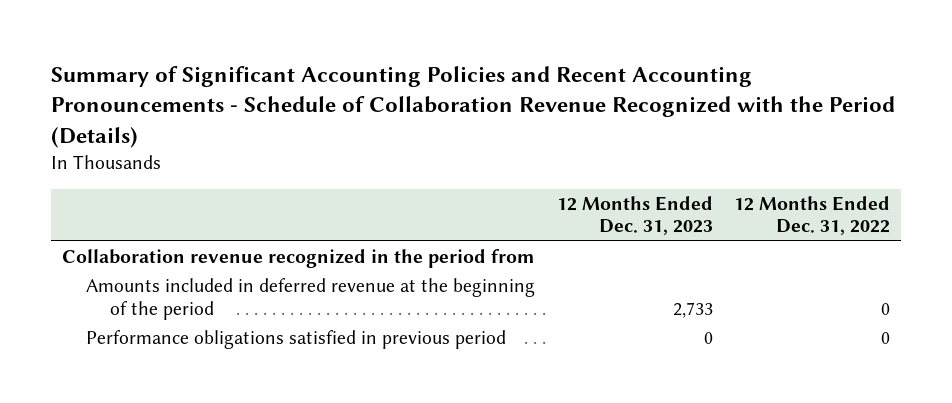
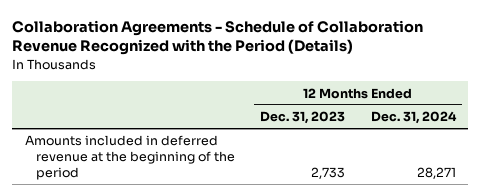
[51,65,896,148] Summary of Significant Accounting Policies and Recent Accounting Pronouncements - Schedule of Collaboration Revenue Recognized with the Period (Details) -> [12,19,424,56] Collaboration Agreements - Schedule of Collaboration Revenue Recognized with the Period (Details)
[733,195,890,236] 12 Months Ended Dec. 31, 2022 -> none
none -> [370,111,457,125] Dec. 31, 2024
[62,248,535,268] Collaboration revenue recognized in the period from -> none
[86,329,507,349] Performance obligations satisfied in previous period -> none

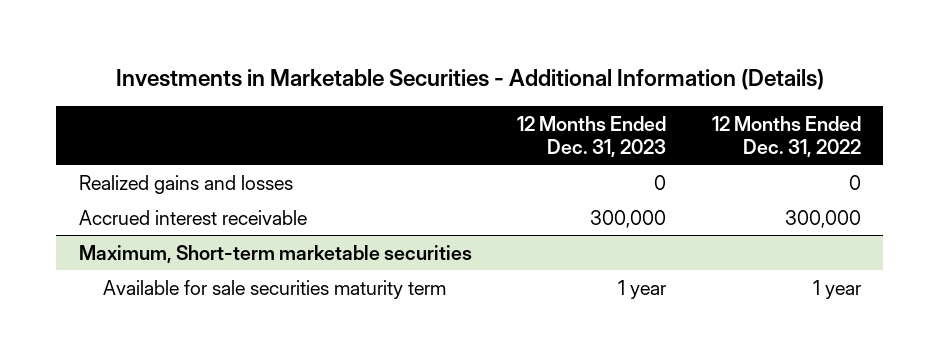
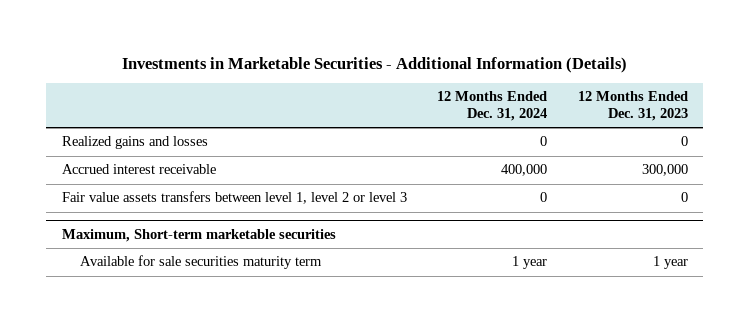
[711,115,861,158] 12 Months Ended Dec. 31, 2022 -> none
none -> [437,91,548,121] 12 Months Ended Dec. 31, 2024
none -> [61,191,407,205] Fair value assets transfers between level 1, level 2 or level 3

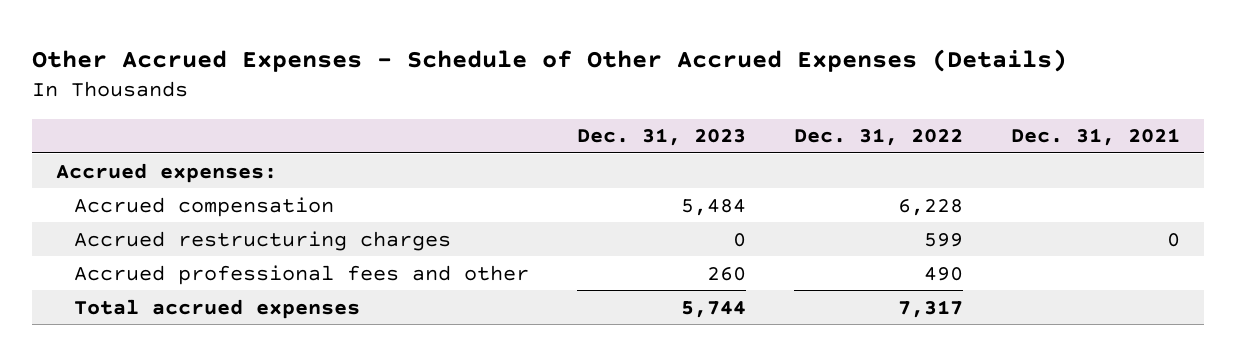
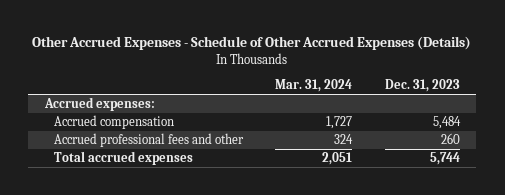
[794,128,964,147] Dec. 31, 2022 -> none
[1011,128,1181,147] Dec. 31, 2021 -> none
none -> [275,79,353,93] Mar. 31, 2024
[74,230,452,251] Accrued restructuring charges -> none

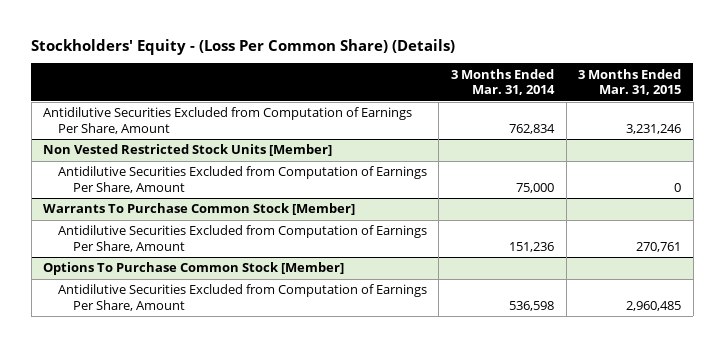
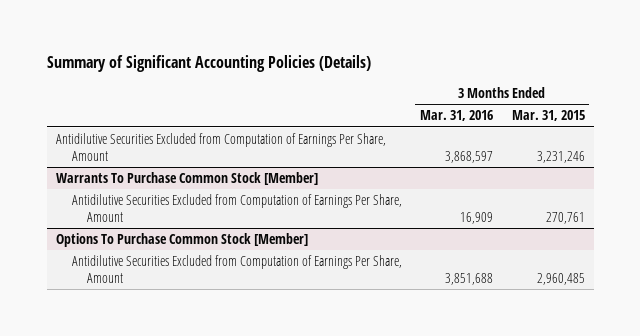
[31,38,456,55] Stockholders' Equity - (Loss Per Common Share) (Details) -> [46,54,371,72] Summary of Significant Accounting Policies (Details)
[451,68,556,96] 3 Months Ended Mar. 31, 2014 -> none
none -> [420,110,494,122] Mar. 31, 2016
[43,144,333,157] Non Vested Restricted Stock Units [Member] -> none
[57,166,427,193] Antidilutive Securities Excluded from Computation of Earnings Per Share, Amount -> none

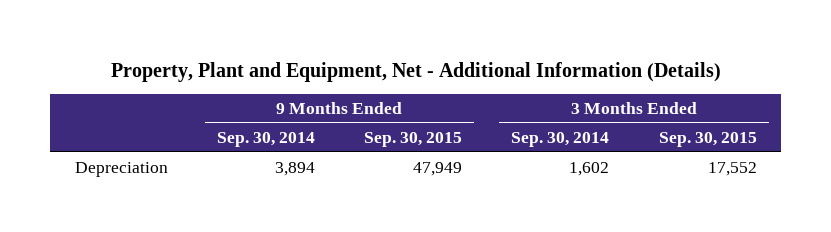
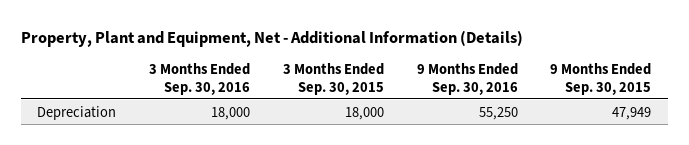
[216,131,315,147] Sep. 30, 2014 -> none
[511,131,610,147] Sep. 30, 2014 -> none
none -> [148,63,250,95] 3 Months Ended Sep. 30, 2016
none -> [416,63,518,95] 9 Months Ended Sep. 30, 2016
[707,161,757,176] 17,552 -> [344,106,384,120] 18,000

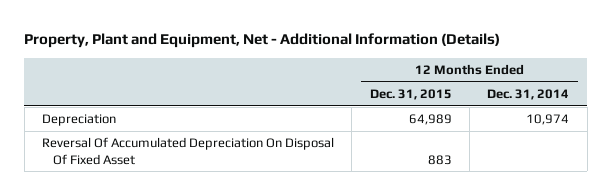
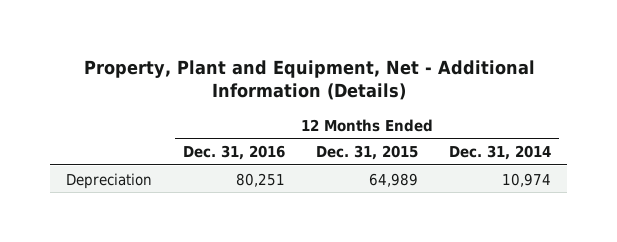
none -> [182,145,285,161] Dec. 31, 2016
[41,137,334,165] Reversal Of Accumulated Depreciation On Disposal Of Fixed Asset -> none

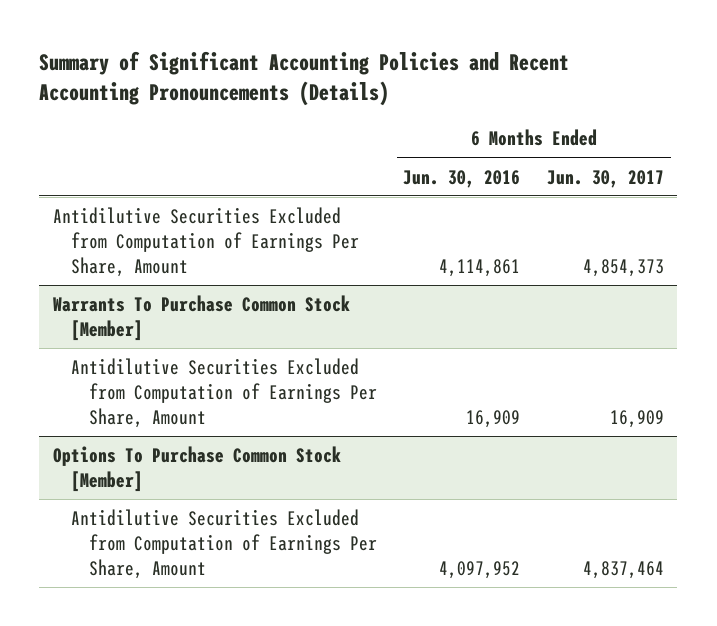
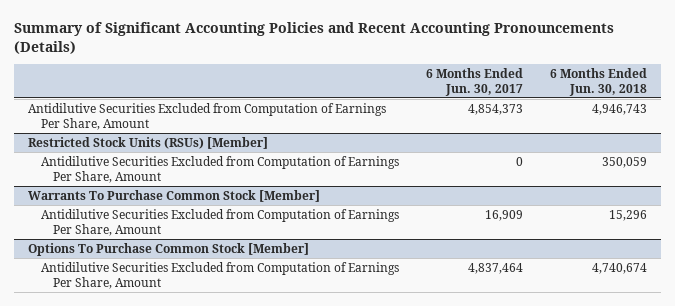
[403,169,521,188] Jun. 30, 2016 -> none
none -> [550,67,648,96] 6 Months Ended Jun. 30, 2018
none -> [27,136,268,149] Restricted Stock Units (RSUs) [Member]
none -> [40,155,399,183] Antidilutive Securities Excluded from Computation of Earnings Per Share, Amount

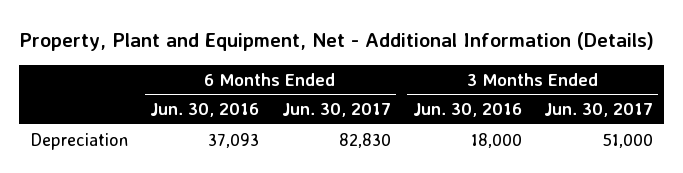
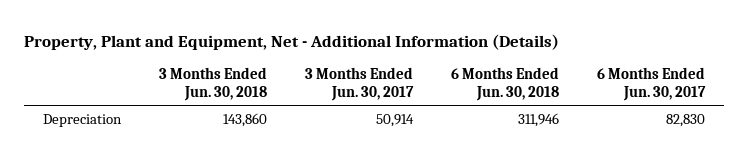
[150,102,260,117] Jun. 30, 2016 -> none
[412,102,522,117] Jun. 30, 2016 -> none
none -> [159,66,268,102] 3 Months Ended Jun. 30, 2018
none -> [450,66,559,102] 6 Months Ended Jun. 30, 2018
[601,132,653,148] 51,000 -> [375,114,414,128] 50,914

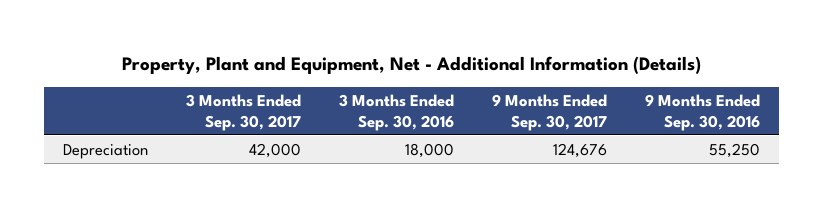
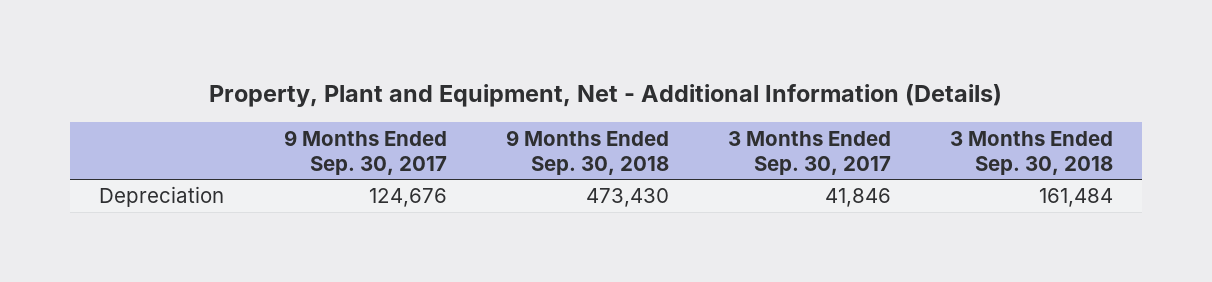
[339,94,455,131] 3 Months Ended Sep. 30, 2016 -> none
[644,94,760,131] 9 Months Ended Sep. 30, 2016 -> none
none -> [505,129,669,175] 9 Months Ended Sep. 30, 2018
none -> [949,130,1113,175] 3 Months Ended Sep. 30, 2018
[249,143,302,159] 42,000 -> [824,188,891,208] 41,846

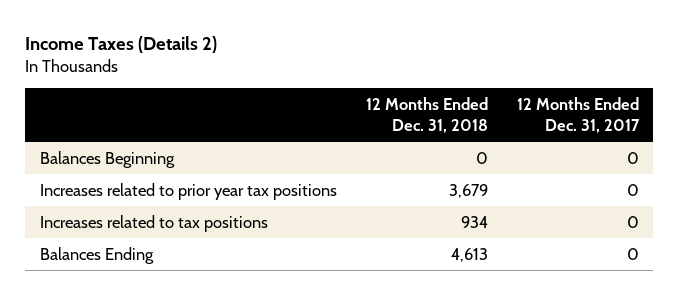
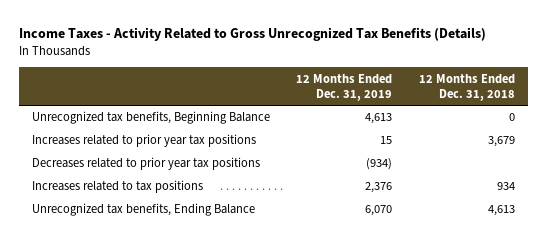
[24,36,217,54] Income Taxes (Details 2) -> [18,27,486,42] Income Taxes - Activity Related to Gross Unrecognized Tax Benefits (Details)
[516,97,640,133] 12 Months Ended Dec. 31, 2017 -> none
none -> [296,73,393,101] 12 Months Ended Dec. 31, 2019
[39,150,175,168] Balances Beginning -> [32,111,271,125] Unrecognized tax benefits, Beginning Balance
none -> [32,157,261,171] Decreases related to prior year tax positions
[39,246,154,264] Balances Ending -> [32,203,256,217] Unrecognized tax benefits, Ending Balance

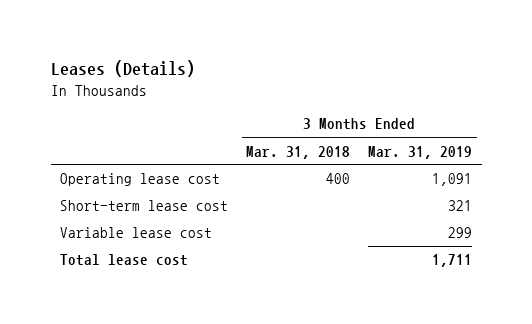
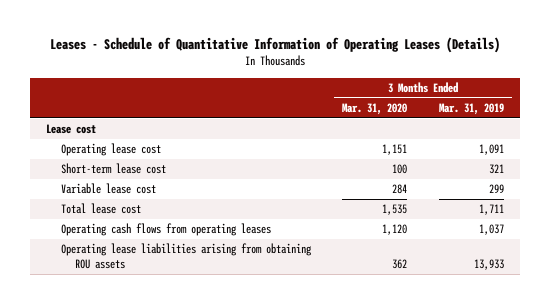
[50,60,195,78] Leases (Details) -> [50,37,501,54] Leases - Schedule of Quantitative Information of Operating Leases (Details)
[246,145,351,159] Mar. 31, 2018 -> none
none -> [342,102,408,115] Mar. 31, 2020
none -> [46,124,97,135] Lease cost
none -> [60,223,271,237] Operating cash flows from operating leases
none -> [60,243,312,270] Operating lease liabilities arising from obtaining ROU assets

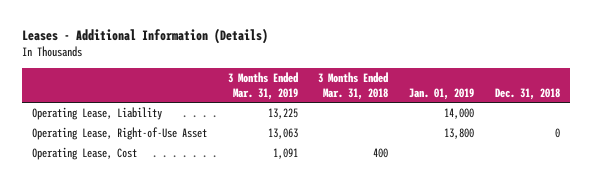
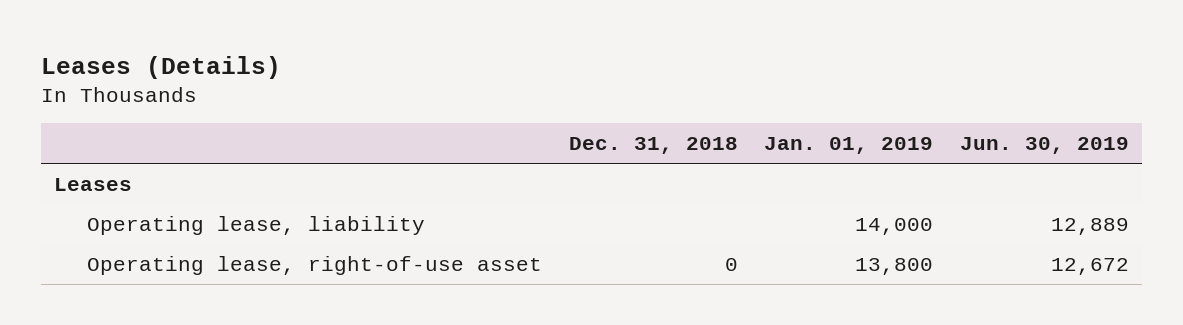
[21,28,268,45] Leases - Additional Information (Details) -> [40,55,281,79] Leases (Details)
[227,71,298,100] 3 Months Ended Mar. 31, 2019 -> none
[318,71,389,100] 3 Months Ended Mar. 31, 2018 -> none
none -> [959,137,1129,155] Jun. 30, 2019
[32,147,138,161] Operating Lease, Cost -> none
none -> [53,177,132,191] Leases
[32,107,163,121] Operating Lease, Liability -> [87,215,426,235] Operating lease, liability
[32,127,208,141] Operating Lease, Right-of-Use Asset -> [87,255,543,275] Operating lease, right-of-use asset

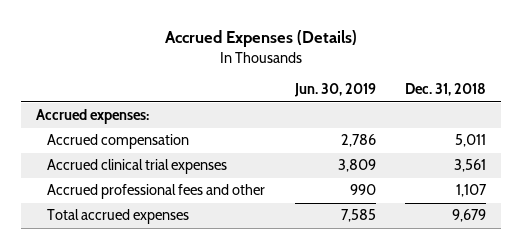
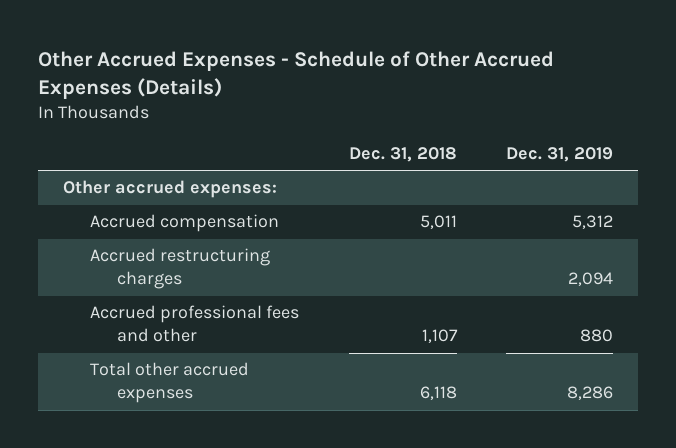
[165,30,358,48] Accrued Expenses (Details) -> [37,51,554,100] Other Accrued Expenses - Schedule of Other Accrued Expenses (Details)
[293,83,376,98] Jun. 30, 2019 -> none
none -> [506,146,614,162] Dec. 31, 2019
[36,109,150,125] Accrued expenses: -> [62,180,277,199] Other accrued expenses:
[47,159,228,175] Accrued clinical trial expenses -> none
none -> [89,248,270,290] Accrued restructuring charges
[47,209,190,225] Total accrued expenses -> [89,362,249,404] Total other accrued expenses
[452,209,487,223] 9,679 -> [419,386,457,401] 6,118

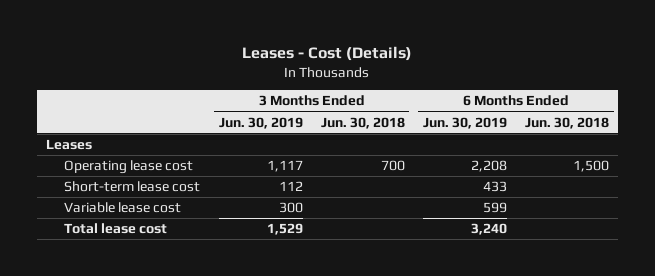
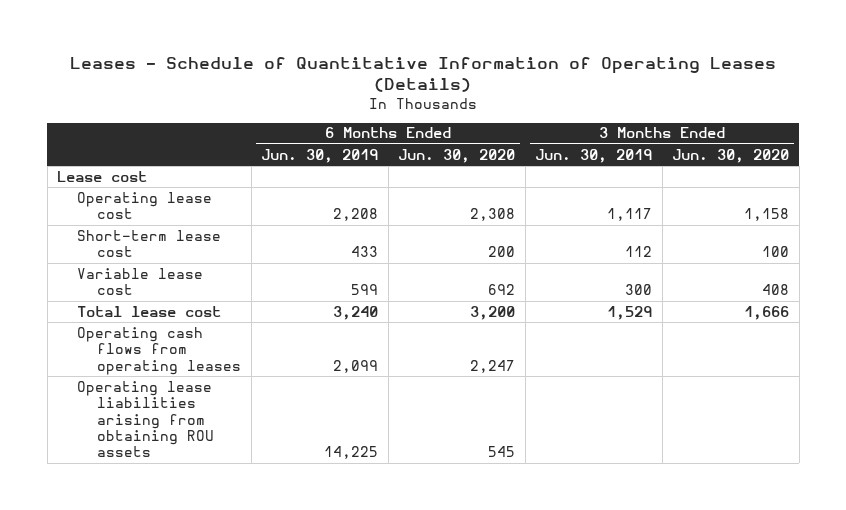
[242,46,413,62] Leases - Cost (Details) -> [70,56,777,93] Leases - Schedule of Quantitative Information of Operating Leases (Details)
[320,116,405,129] Jun. 30, 2018 -> none
[525,116,610,129] Jun. 30, 2018 -> none
none -> [398,148,516,163] Jun. 30, 2020
none -> [672,148,790,163] Jun. 30, 2020
[45,139,92,151] Leases -> [57,170,148,182] Lease cost
none -> [77,326,242,375] Operating cash flows from operating leases
none -> [77,380,215,458] Operating lease liabilities arising from obtaining ROU assets

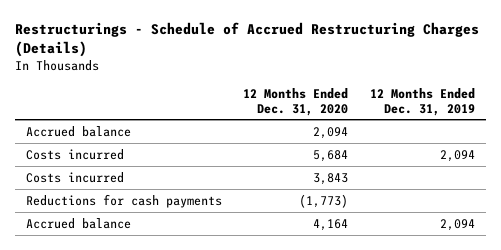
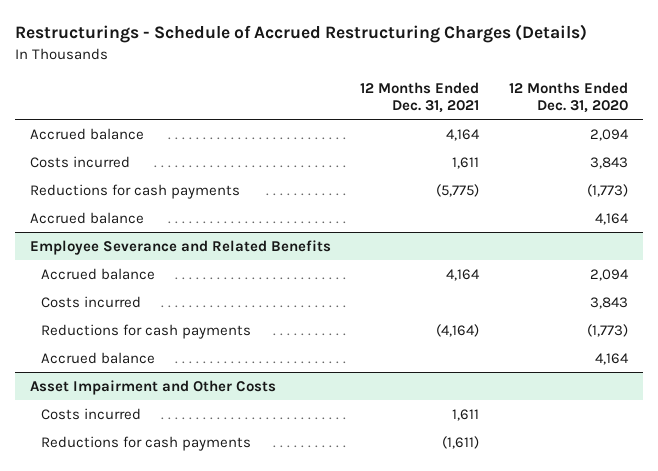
[370,87,476,116] 12 Months Ended Dec. 31, 2019 -> none
none -> [360,81,480,113] 12 Months Ended Dec. 31, 2021
[25,148,124,160] Costs incurred -> none
none -> [29,239,331,255] Employee Severance and Related Benefits
none -> [41,267,156,280] Accrued balance
none -> [41,295,142,308] Costs incurred
none -> [41,323,252,339] Reductions for cash payments
none -> [41,351,156,364] Accrued balance
none -> [29,379,276,395] Asset Impairment and Other Costs
none -> [41,407,142,420] Costs incurred
none -> [41,435,252,451] Reductions for cash payments

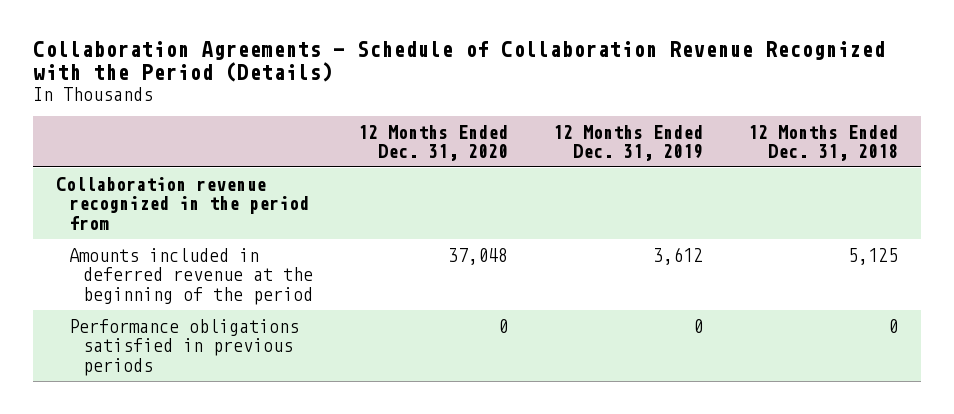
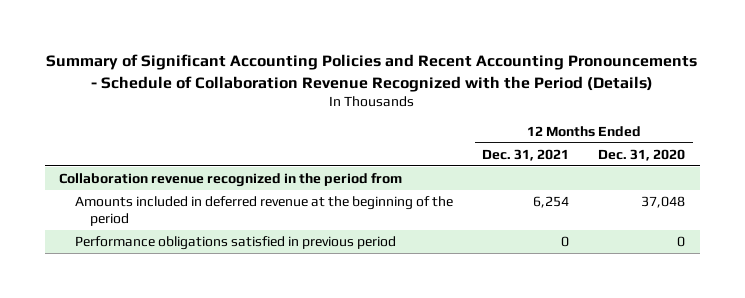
[33,40,886,83] Collaboration Agreements - Schedule of Collaboration Revenue Recognized with the Period (Details) -> [46,54,698,92] Summary of Significant Accounting Policies and Recent Accounting Pronouncements - Schedule of Collaboration Revenue Recognized with the Period (Details)
[552,124,703,162] 12 Months Ended Dec. 31, 2019 -> none
[748,124,899,162] 12 Months Ended Dec. 31, 2018 -> none
none -> [482,148,570,161] Dec. 31, 2021
[69,318,300,376] Performance obligations satisfied in previous periods -> [74,235,396,250] Performance obligations satisfied in previous period

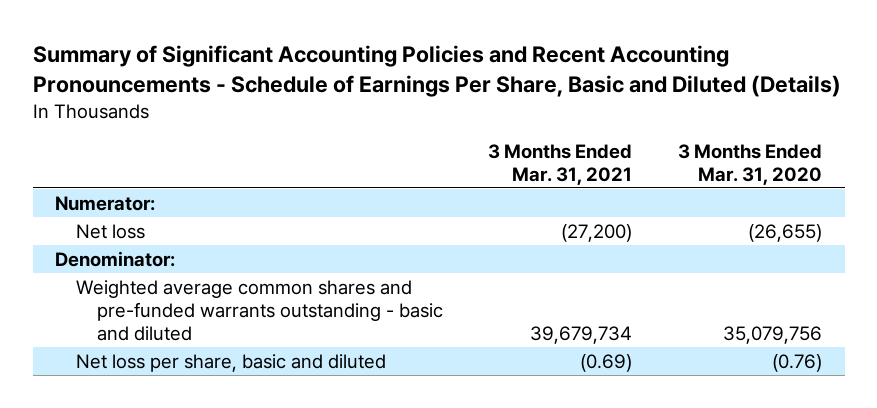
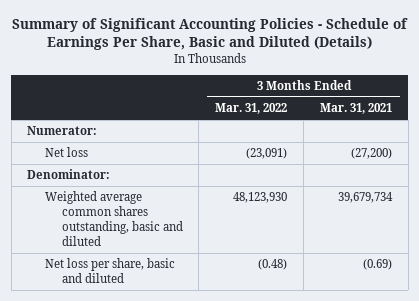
[32,45,841,98] Summary of Significant Accounting Policies and Recent Accounting Pronouncements - Schedule of Earnings Per Share, Basic and Diluted (Details) -> [11,18,408,51] Summary of Significant Accounting Policies - Schedule of Earnings Per Share, Basic and Diluted (Details)
[677,143,822,185] 3 Months Ended Mar. 31, 2020 -> none
none -> [215,103,288,115] Mar. 31, 2022
[76,279,444,341] Weighted average common shares and pre-funded warrants outstanding - basic and diluted -> [44,191,183,246] Weighted average common shares outstanding, basic and diluted

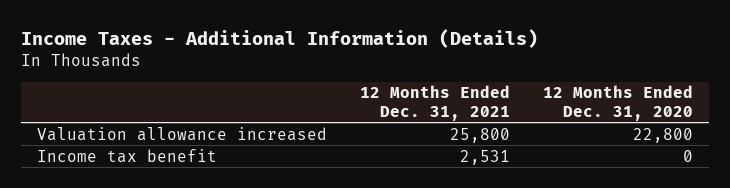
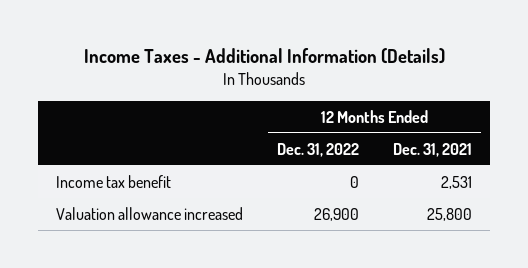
[542,85,693,121] 12 Months Ended Dec. 31, 2020 -> none
none -> [277,142,360,157] Dec. 31, 2022
[37,126,328,141] Valuation allowance increased -> [55,206,243,220] Valuation allowance increased

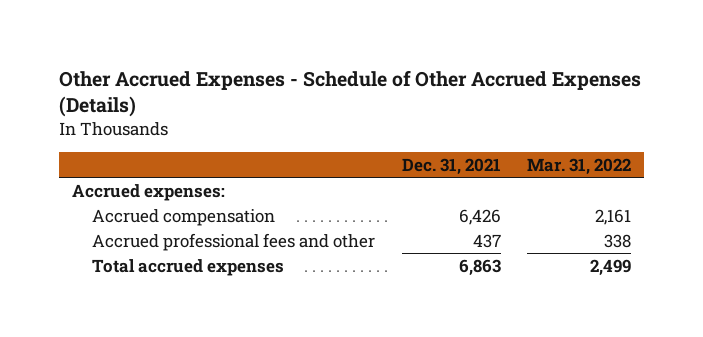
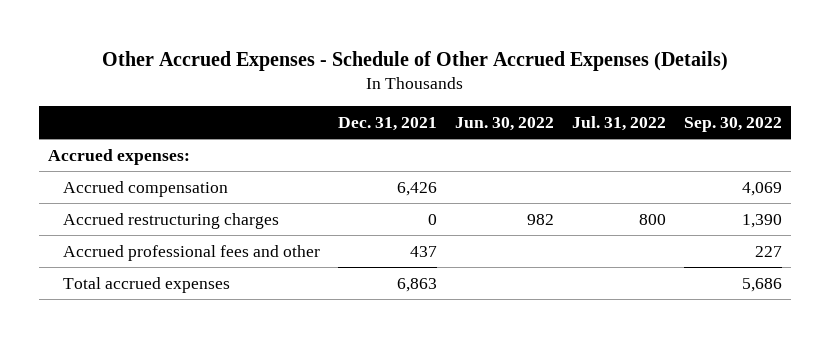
[527,157,632,175] Mar. 31, 2022 -> none
none -> [454,116,554,131] Jun. 30, 2022
none -> [571,115,666,131] Jul. 31, 2022
none -> [684,116,783,132] Sep. 30, 2022
none -> [62,212,279,229] Accrued restructuring charges

